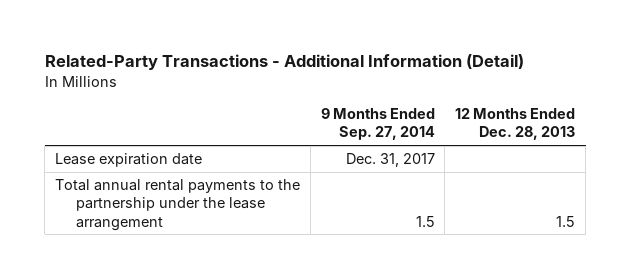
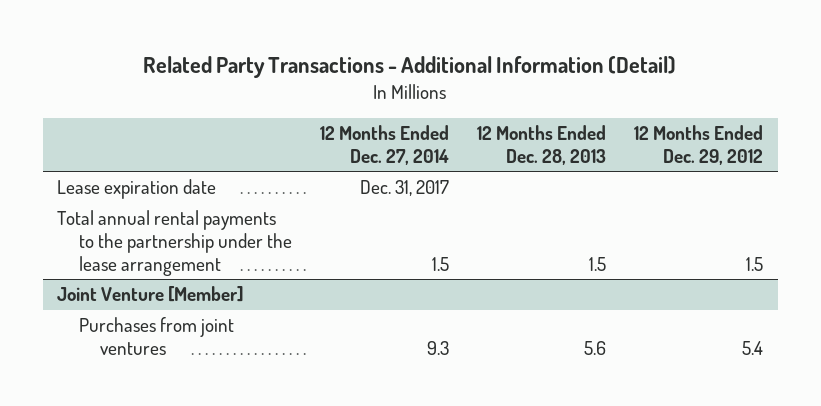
[44,54,524,71] Related-Party Transactions - Additional Information (Detail) -> [143,55,677,78] Related Party Transactions - Additional Information (Detail)
[320,108,435,141] 9 Months Ended Sep. 27, 2014 -> none
none -> [319,125,449,165] 12 Months Ended Dec. 27, 2014
none -> [634,125,764,165] 12 Months Ended Dec. 29, 2012
none -> [57,286,245,303] Joint Venture [Member]
none -> [78,317,234,355] Purchases from joint ventures

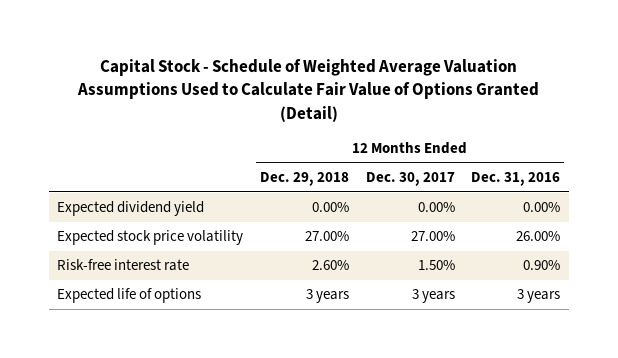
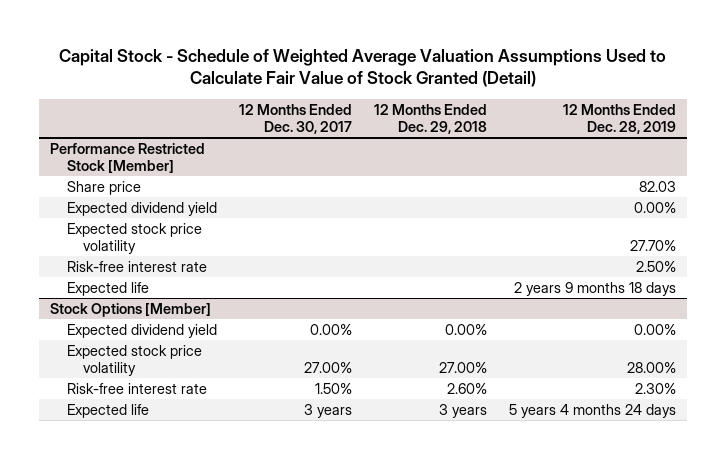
[76,59,539,122] Capital Stock - Schedule of Weighted Average Valuation Assumptions Used to Calculate Fair Value of Options Granted (Detail) -> [59,48,667,88] Capital Stock - Schedule of Weighted Average Valuation Assumptions Used to Calculate Fair Value of Stock Granted (Detail)
[471,172,561,187] Dec. 31, 2016 -> none
none -> [563,103,677,134] 12 Months Ended Dec. 28, 2019
none -> [49,142,205,174] Performance Restricted Stock [Member]
none -> [66,180,141,195] Share price
none -> [66,201,217,216] Expected dividend yield
none -> [66,222,202,255] Expected stock price volatility
none -> [66,260,207,272] Risk-free interest rate
none -> [66,281,149,296] Expected life
none -> [49,302,211,317] Stock Options [Member]
[57,288,202,304] Expected life of options -> [66,403,149,418] Expected life

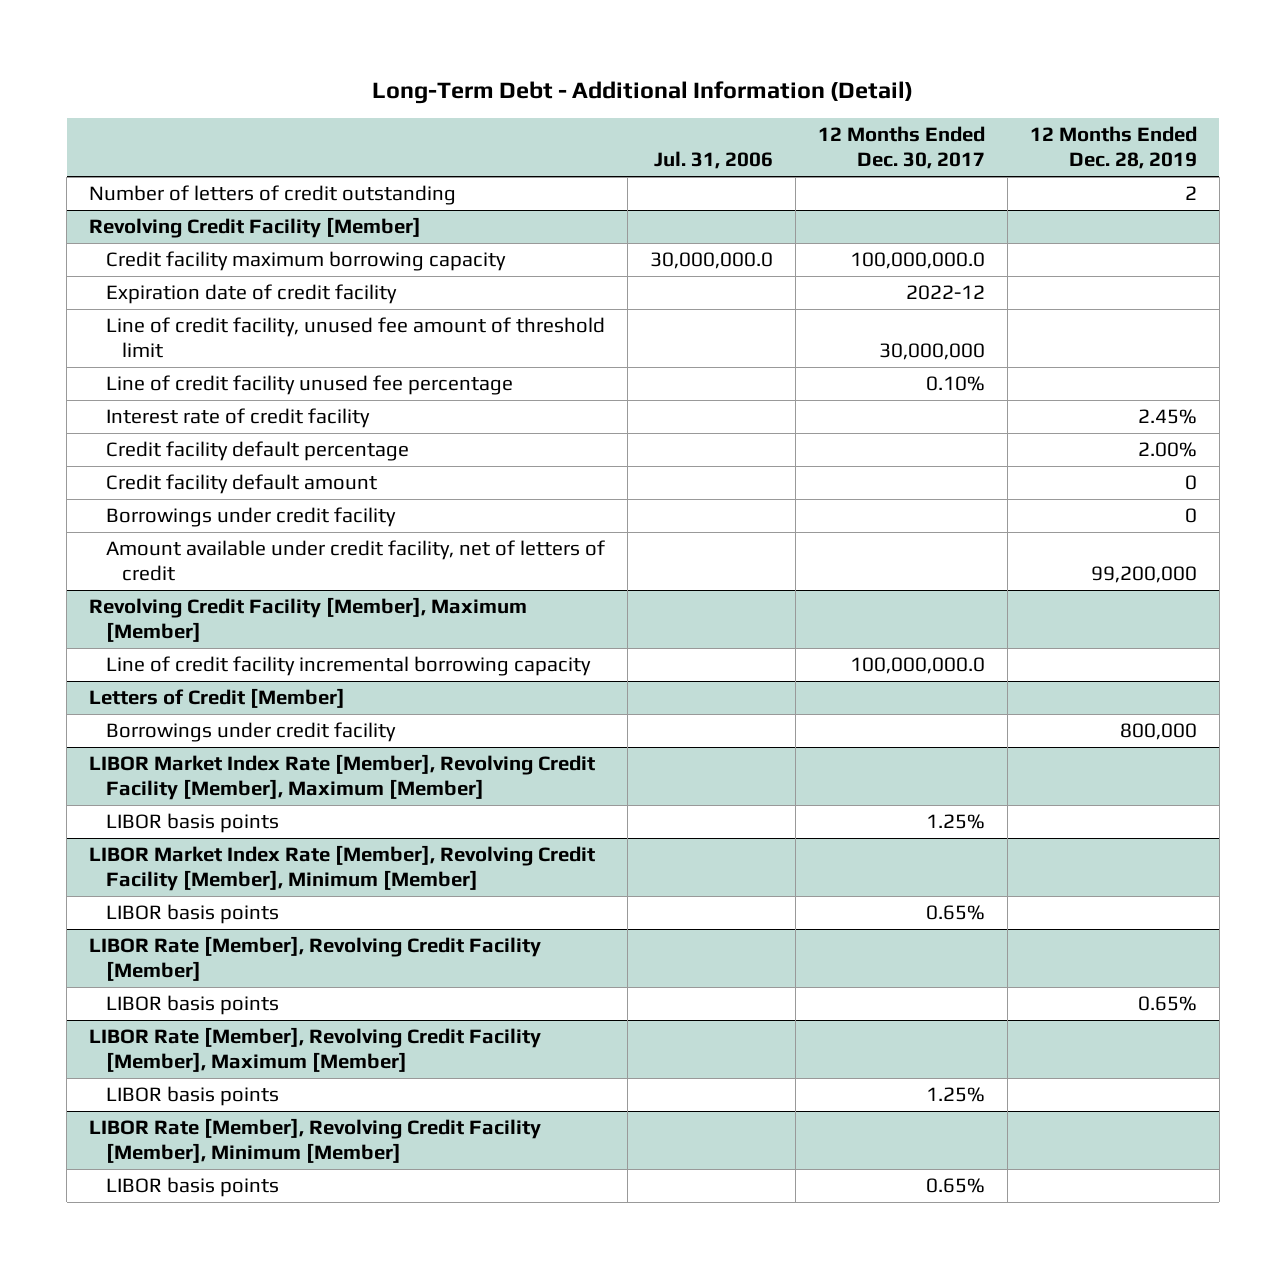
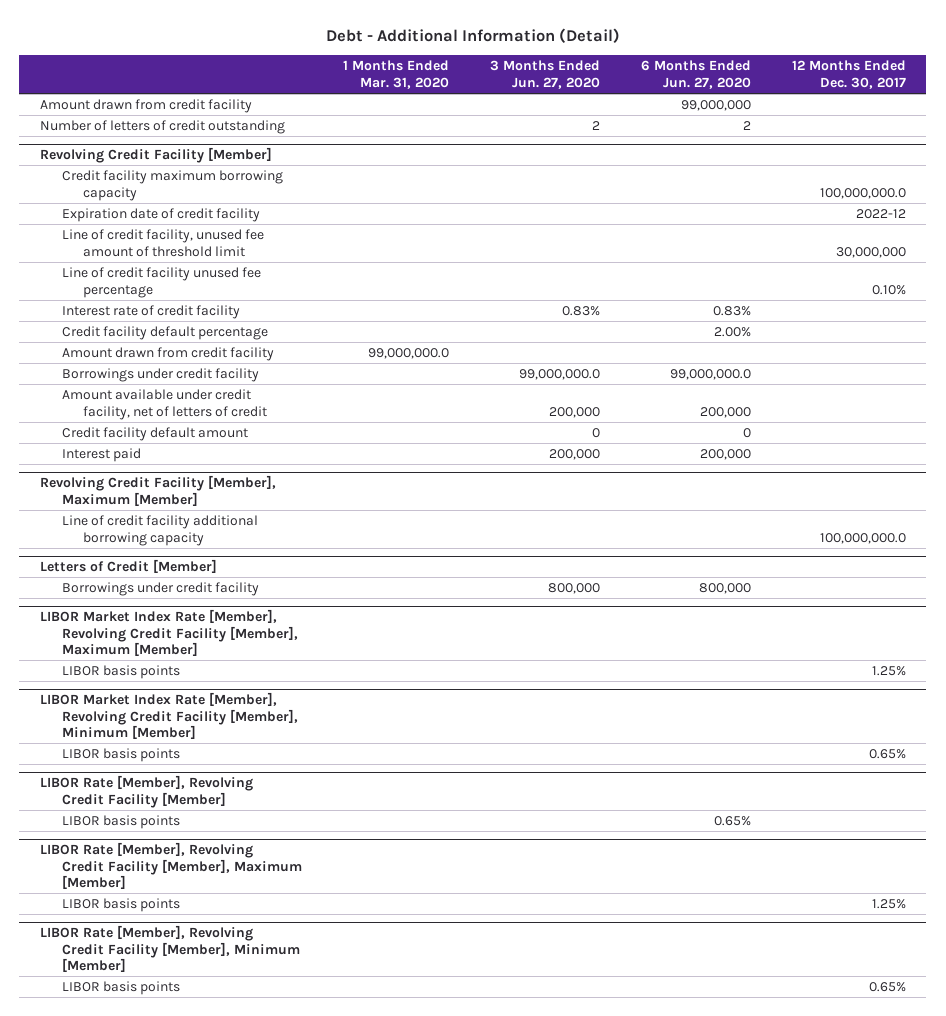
[372,81,914,105] Long-Term Debt - Additional Information (Detail) -> [325,28,620,44] Debt - Additional Information (Detail)
[653,151,773,170] Jul. 31, 2006 -> none
[1029,126,1197,170] 12 Months Ended Dec. 28, 2019 -> none
none -> [342,60,449,90] 1 Months Ended Mar. 31, 2020
none -> [489,60,600,90] 3 Months Ended Jun. 27, 2020
none -> [640,60,751,90] 6 Months Ended Jun. 27, 2020
none -> [39,98,252,113] Amount drawn from credit facility
none -> [61,346,274,361] Amount drawn from credit facility
[105,474,377,495] Credit facility default amount -> [61,426,248,441] Credit facility default amount
none -> [61,447,141,462] Interest paid
[105,656,591,677] Line of credit facility incremental borrowing capacity -> [61,514,258,546] Line of credit facility additional borrowing capacity

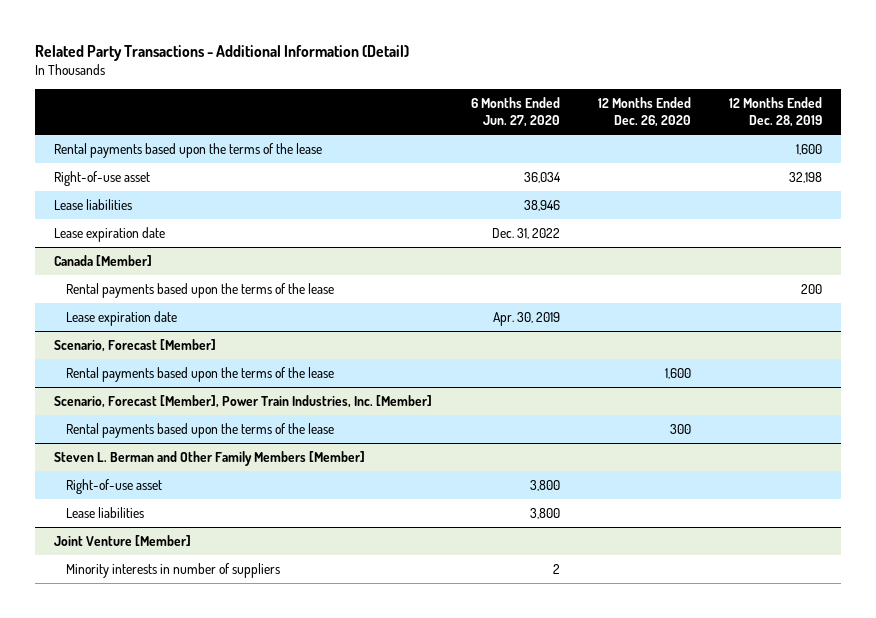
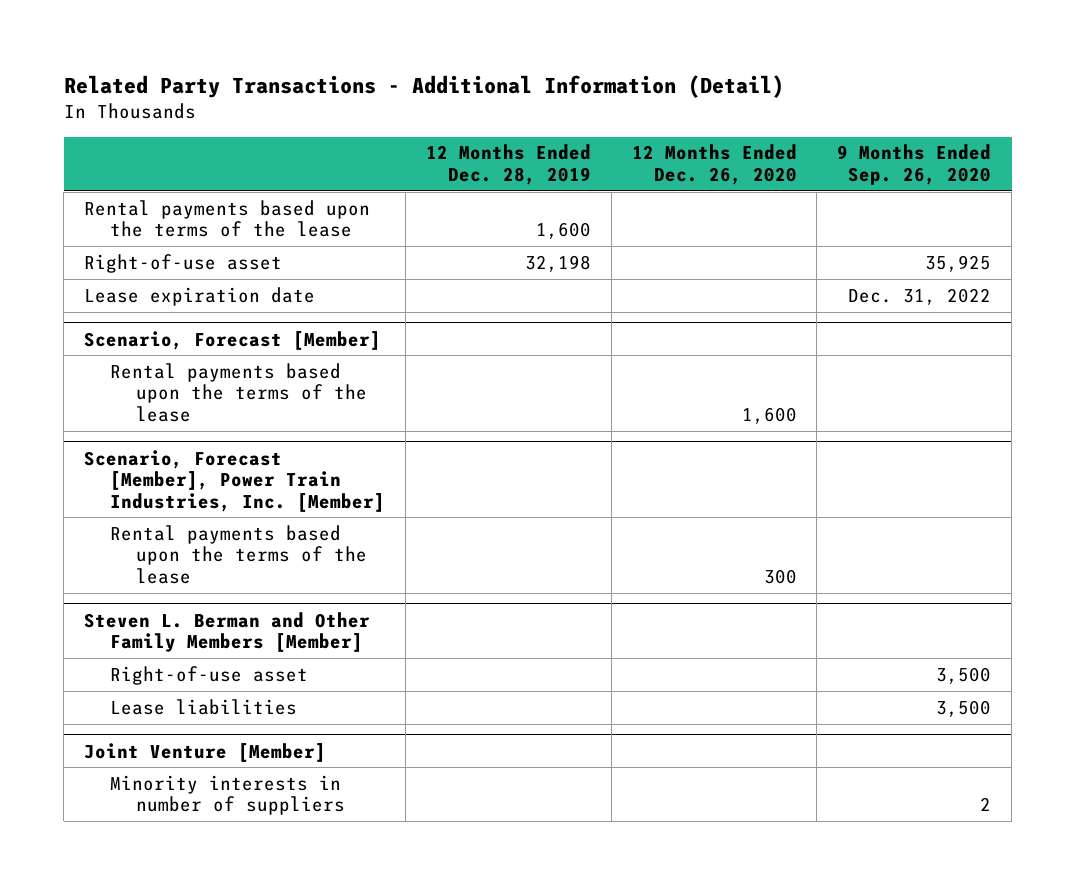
[470,96,560,128] 6 Months Ended Jun. 27, 2020 -> none
none -> [837,144,992,186] 9 Months Ended Sep. 26, 2020
[54,199,133,211] Lease liabilities -> none
[54,255,153,267] Canada [Member] -> none
[65,283,334,299] Rental payments based upon the terms of the lease -> none
[65,311,177,327] Lease expiration date -> none

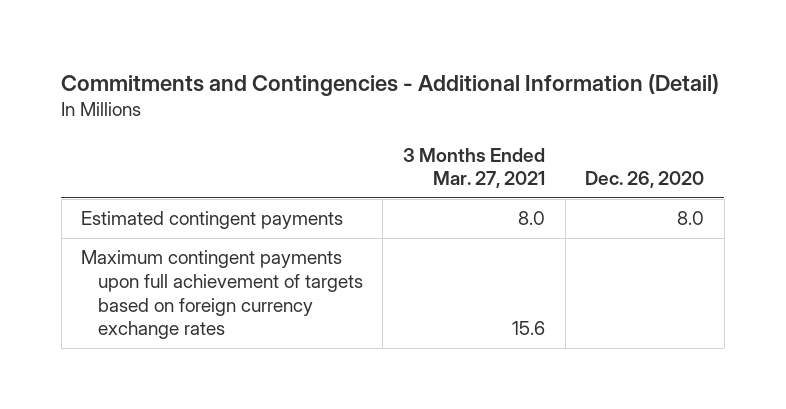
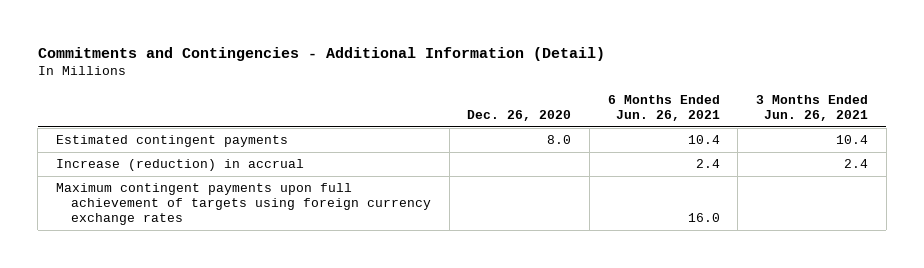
[403,147,546,189] 3 Months Ended Mar. 27, 2021 -> none
none -> [607,95,720,122] 6 Months Ended Jun. 26, 2021
none -> [756,95,869,122] 3 Months Ended Jun. 26, 2021
none -> [56,159,305,172] Increase (reduction) in accrual
[81,250,363,340] Maximum contingent payments upon full achievement of targets based on foreign currency exchange rates -> [56,183,431,226] Maximum contingent payments upon full achievement of targets using foreign currency exchange rates

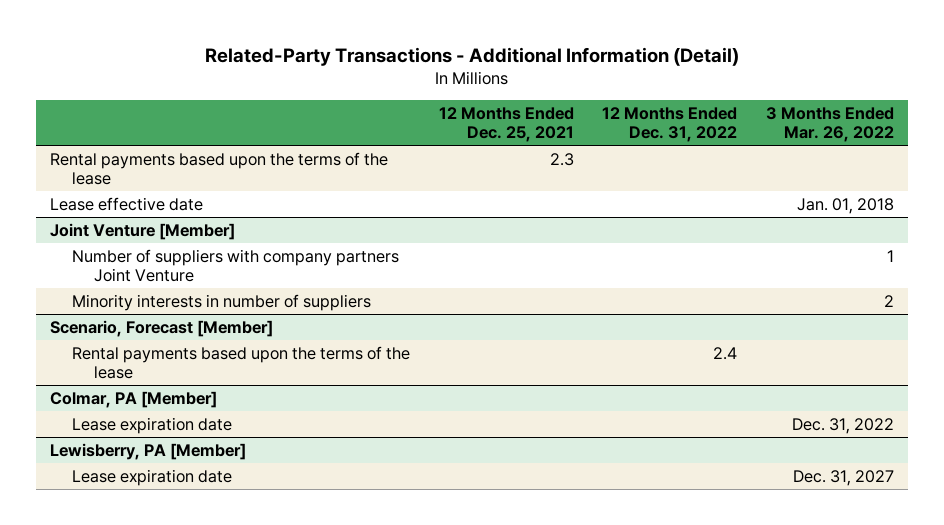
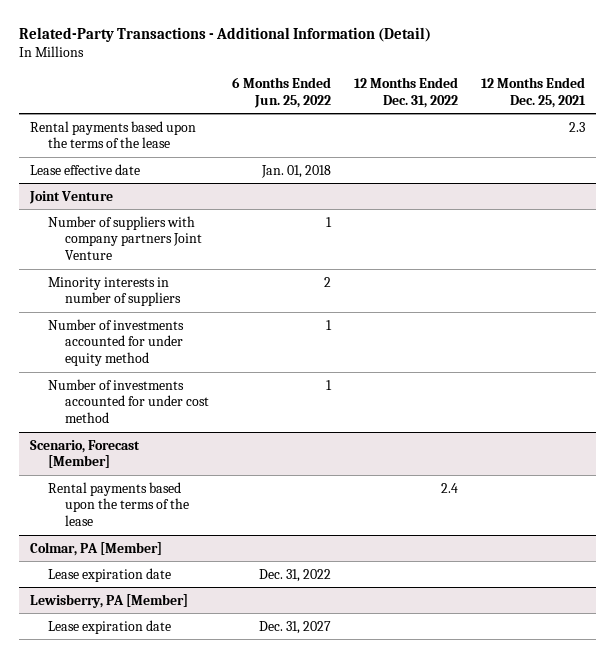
[765,106,894,143] 3 Months Ended Mar. 26, 2022 -> none
none -> [232,77,332,108] 6 Months Ended Jun. 25, 2022
[50,222,236,240] Joint Venture [Member] -> [29,190,114,204] Joint Venture
none -> [47,318,184,367] Number of investments accounted for under equity method
none -> [47,378,210,424] Number of investments accounted for under cost method

